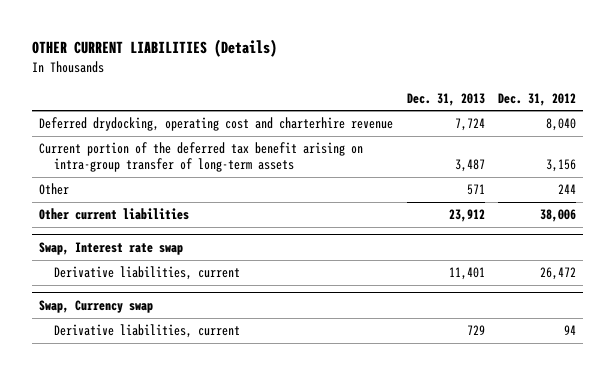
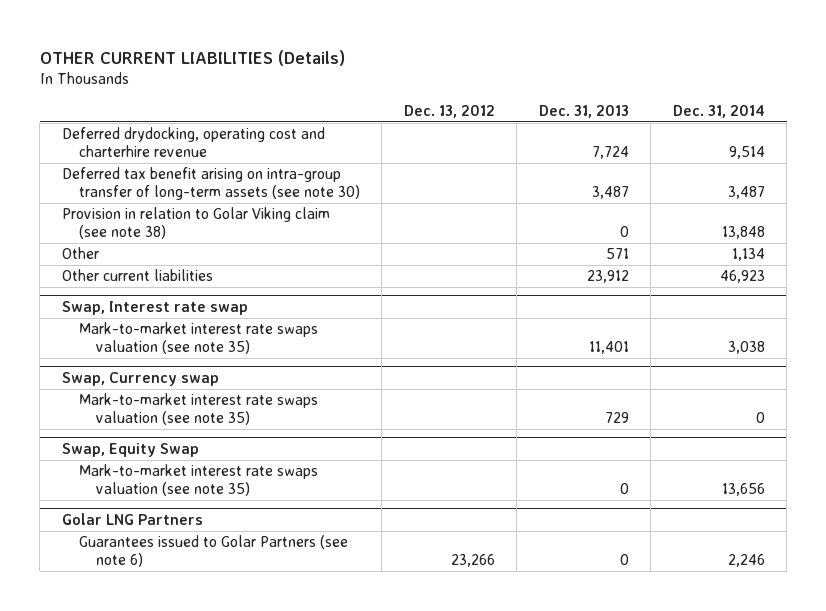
[498,92,577,106] Dec. 31, 2012 -> none
none -> [403,104,495,118] Dec. 13, 2012
none -> [672,104,765,118] Dec. 31, 2014
[38,142,363,173] Current portion of the deferred tax benefit arising on intra-group transfer of long-term assets -> [61,167,360,201] Deferred tax benefit arising on intra-group transfer of long-term assets (see note 30)
none -> [61,207,330,240] Provision in relation to Golar Viking claim (see note 38)
[54,266,241,281] Derivative liabilities, current -> [78,322,318,355] Mark-to-market interest rate swaps valuation (see note 35)
[54,324,241,339] Derivative liabilities, current -> [78,393,318,426] Mark-to-market interest rate swaps valuation (see note 35)
none -> [61,443,199,458] Swap, Equity Swap
none -> [78,464,318,497] Mark-to-market interest rate swaps valuation (see note 35)
none -> [61,513,203,526] Golar LNG Partners
none -> [78,535,348,568] Guarantees issued to Golar Partners (see note 6)

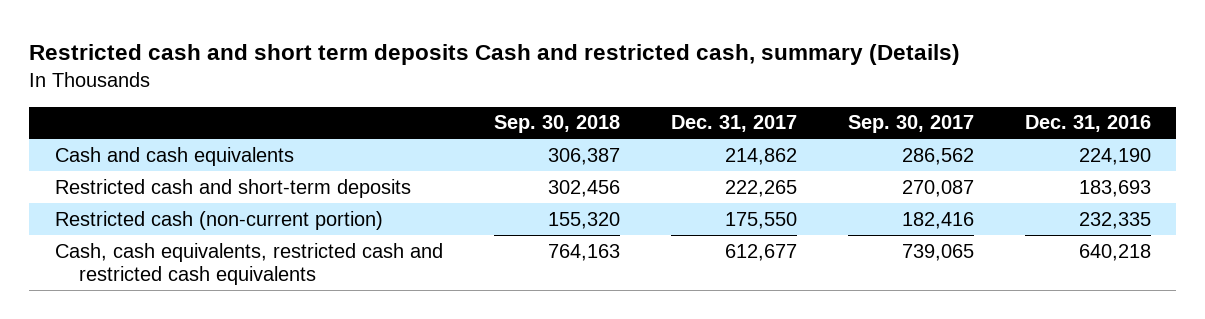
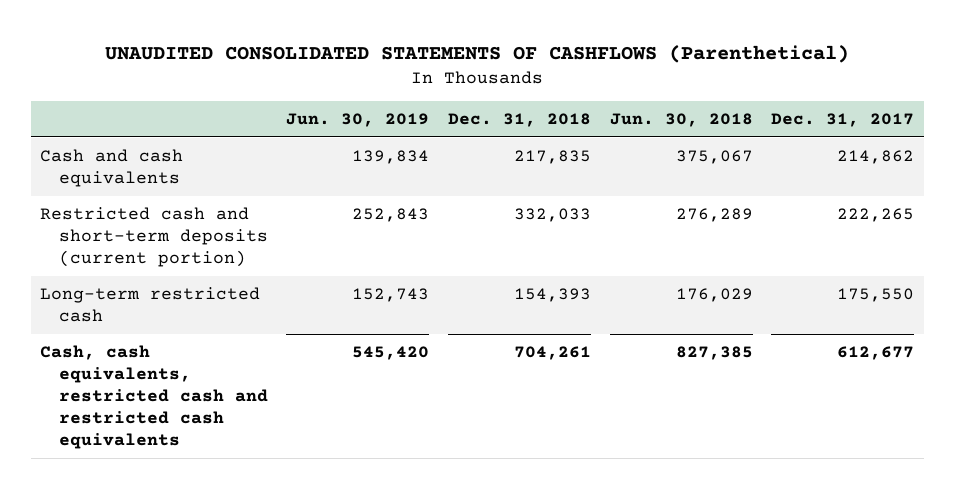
[29,44,961,66] Restricted cash and short term deposits Cash and restricted cash, summary (Details) -> [105,44,850,63] UNAUDITED CONSOLIDATED STATEMENTS OF CASHFLOWS (Parenthetical)
[493,115,620,134] Sep. 30, 2018 -> none
[847,115,974,134] Sep. 30, 2017 -> none
[1024,115,1151,133] Dec. 31, 2016 -> none
none -> [286,113,430,128] Jun. 30, 2019
none -> [448,113,592,128] Dec. 31, 2018
none -> [609,113,753,128] Jun. 30, 2018
[54,178,411,198] Restricted cash and short-term deposits -> [40,207,268,268] Restricted cash and short-term deposits (current portion)
[54,210,383,230] Restricted cash (non-current portion) -> [40,287,261,323] Long-term restricted cash

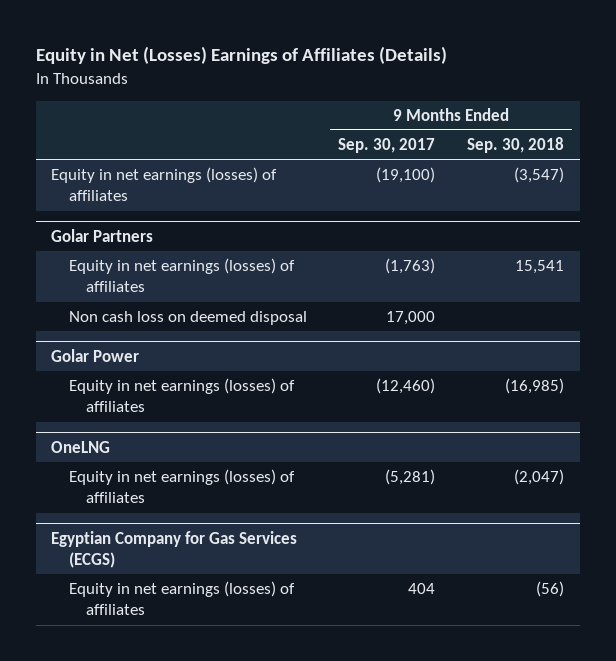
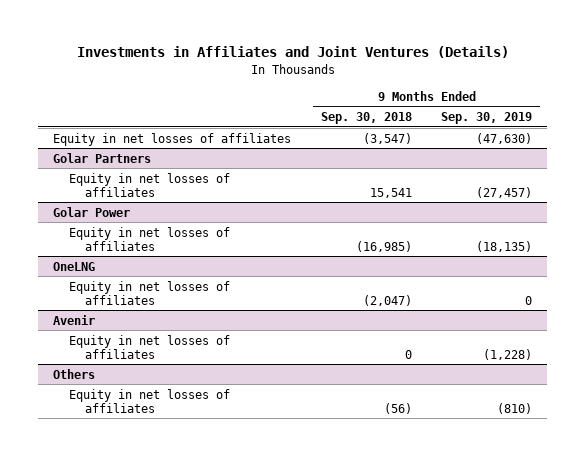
[35,46,447,65] Equity in Net (Losses) Earnings of Affiliates (Details) -> [76,46,509,59] Investments in Affiliates and Joint Ventures (Details)
[338,138,436,154] Sep. 30, 2017 -> none
none -> [441,112,533,125] Sep. 30, 2019
[51,167,278,202] Equity in net earnings (losses) of affiliates -> [53,132,292,146] Equity in net losses of affiliates
[68,311,307,326] Non cash loss on deemed disposal -> none
[68,258,295,293] Equity in net earnings (losses) of affiliates -> [69,172,231,197] Equity in net losses of affiliates
[68,378,295,413] Equity in net earnings (losses) of affiliates -> [69,226,231,251] Equity in net losses of affiliates
[51,530,298,568] Egyptian Company for Gas Services (ECGS) -> none
[68,469,295,504] Equity in net earnings (losses) of affiliates -> [69,280,231,305] Equity in net losses of affiliates
none -> [53,314,96,325] Avenir
[68,581,295,616] Equity in net earnings (losses) of affiliates -> [69,334,231,359] Equity in net losses of affiliates
[536,581,565,598] (56) -> [404,349,412,359] 0
none -> [53,368,96,379] Others
none -> [69,388,231,413] Equity in net losses of affiliates

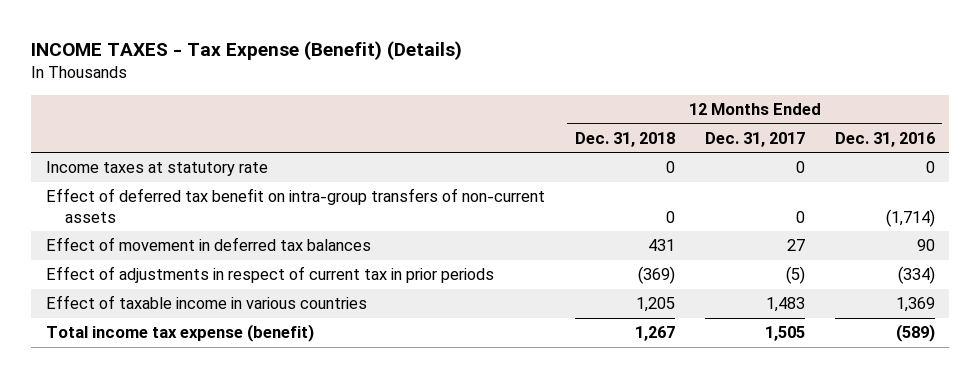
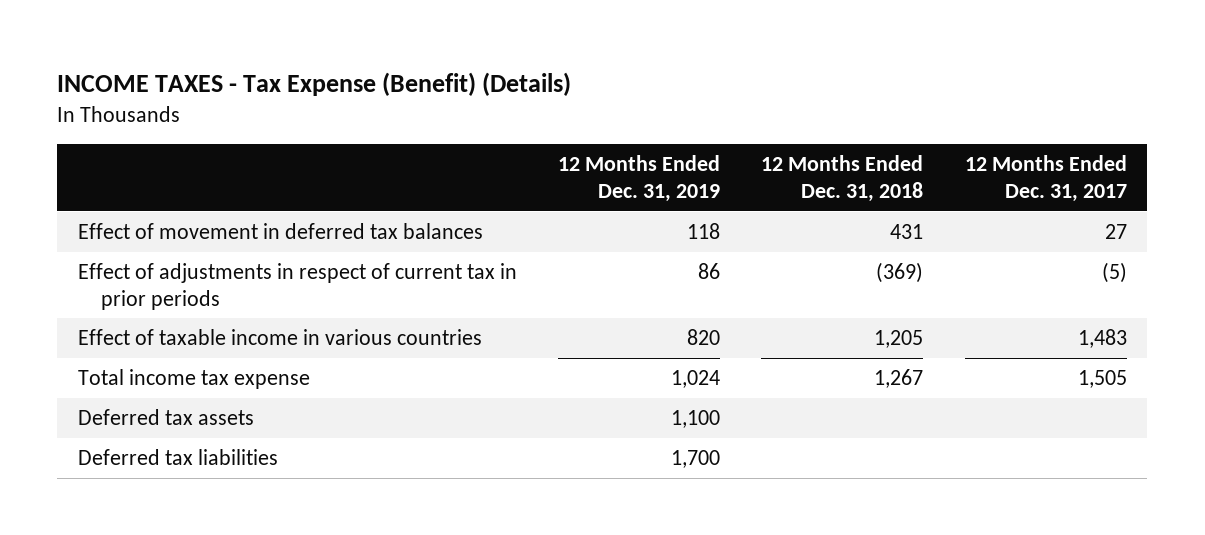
[834,131,935,147] Dec. 31, 2016 -> none
none -> [558,155,721,203] 12 Months Ended Dec. 31, 2019
[45,161,268,177] Income taxes at statutory rate -> none
[45,188,545,223] Effect of deferred tax benefit on intra-group transfers of non-current assets -> none
[45,324,314,343] Total income tax expense (benefit) -> [78,368,311,389] Total income tax expense
none -> [78,408,255,425] Deferred tax assets
none -> [78,448,279,465] Deferred tax liabilities

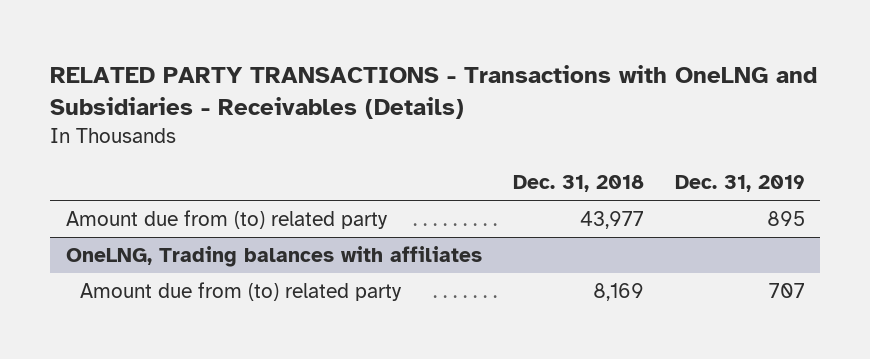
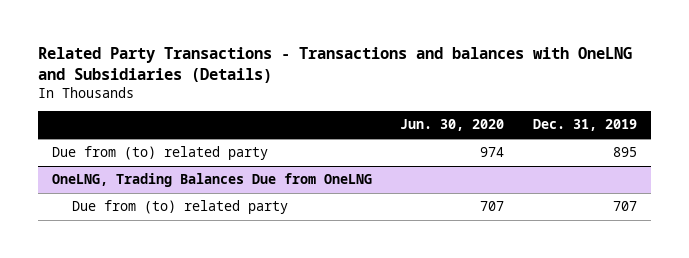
[50,64,818,120] RELATED PARTY TRANSACTIONS - Transactions with OneLNG and Subsidiaries - Receivables (Details) -> [37,46,632,83] Related Party Transactions - Transactions and balances with OneLNG and Subsidiaries (Details)
[512,175,644,193] Dec. 31, 2018 -> none
none -> [400,119,505,132] Jun. 30, 2020
[65,246,482,268] OneLNG, Trading balances with affiliates -> none
[65,210,388,230] Amount due from (to) related party -> [52,146,269,161] Due from (to) related party
none -> [52,173,373,188] OneLNG, Trading Balances Due from OneLNG
[80,282,403,302] Amount due from (to) related party -> [71,200,288,215] Due from (to) related party

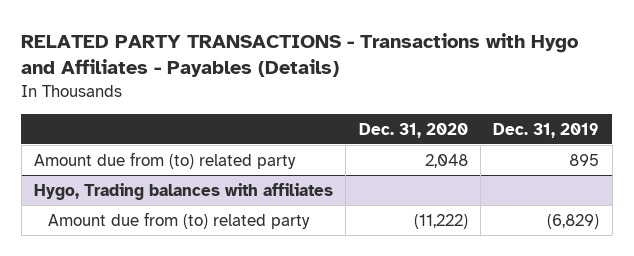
[37,46,632,83] Related Party Transactions - Transactions and balances with OneLNG and Subsidiaries (Details) -> [21,32,579,78] RELATED PARTY TRANSACTIONS - Transactions with Hygo and Affiliates - Payables (Details)
[400,119,505,132] Jun. 30, 2020 -> none
none -> [358,122,468,138] Dec. 31, 2020
[52,173,373,188] OneLNG, Trading Balances Due from OneLNG -> none
[52,146,269,161] Due from (to) related party -> [34,151,297,169] Amount due from (to) related party
none -> [34,182,334,200] Hygo, Trading balances with affiliates
[71,200,288,215] Due from (to) related party -> [48,211,311,229] Amount due from (to) related party
[612,201,637,212] 707 -> [547,213,600,229] (6,829)

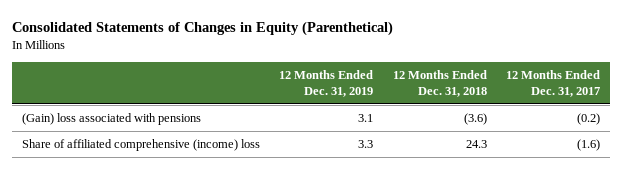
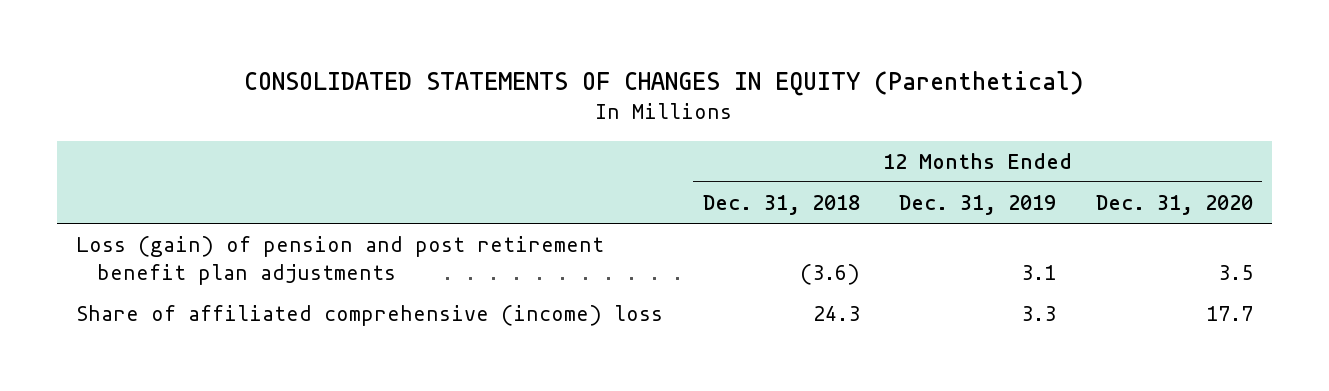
[12,20,394,36] Consolidated Statements of Changes in Equity (Parenthetical) -> [244,71,1084,97] CONSOLIDATED STATEMENTS OF CHANGES IN EQUITY (Parenthetical)
[506,69,601,97] 12 Months Ended Dec. 31, 2017 -> none
none -> [1095,194,1253,215] Dec. 31, 2020
[21,113,201,126] (Gain) loss associated with pensions -> [76,236,605,285] Loss (gain) of pension and post retirement benefit plan adjustments

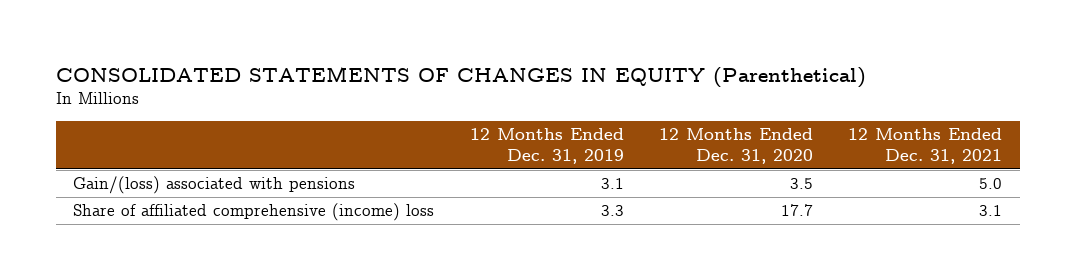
[702,194,860,215] Dec. 31, 2018 -> none
none -> [848,128,1003,165] 12 Months Ended Dec. 31, 2021
[76,236,605,285] Loss (gain) of pension and post retirement benefit plan adjustments -> [73,176,356,195] Gain/(loss) associated with pensions

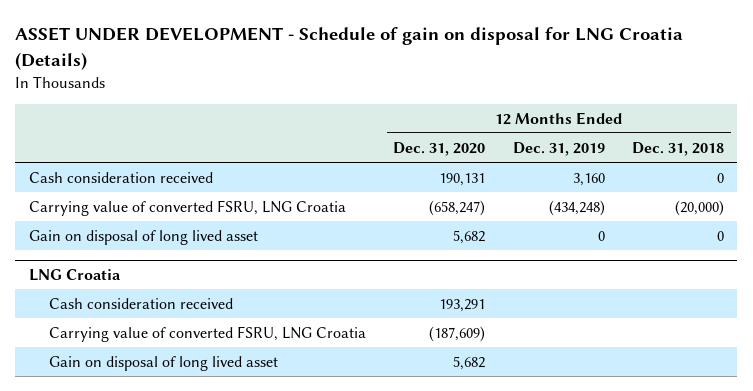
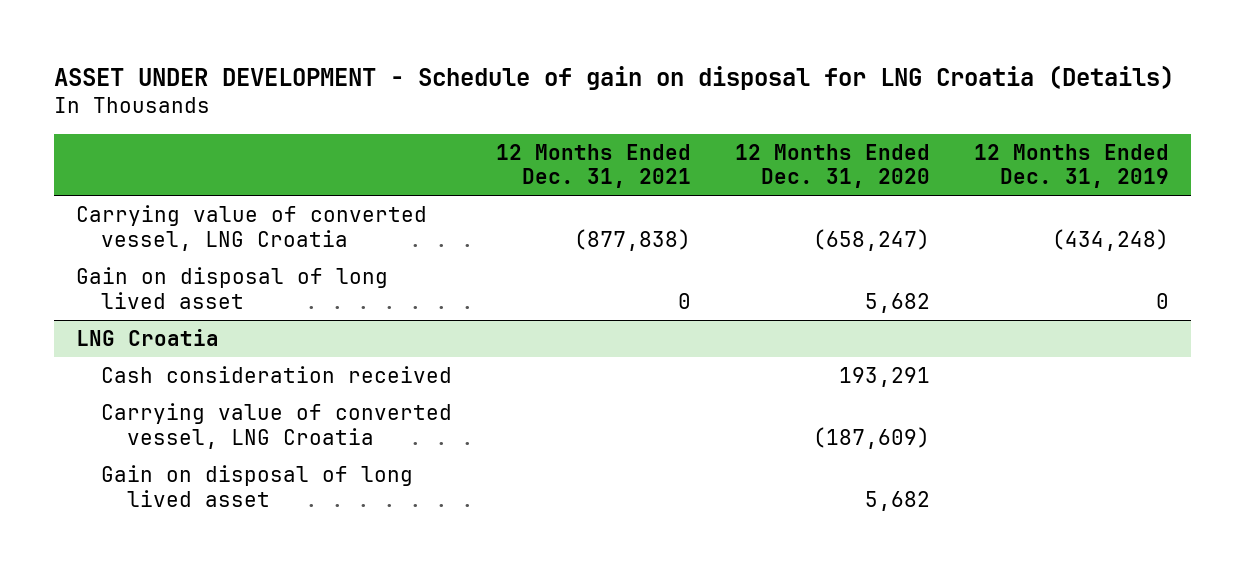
[631,141,724,156] Dec. 31, 2018 -> none
none -> [496,143,692,189] 12 Months Ended Dec. 31, 2021
[28,171,213,183] Cash consideration received -> none
[28,199,346,216] Carrying value of converted FSRU, LNG Croatia -> [75,205,427,251] Carrying value of converted vessel, LNG Croatia
[49,325,367,342] Carrying value of converted FSRU, LNG Croatia -> [101,403,453,449] Carrying value of converted vessel, LNG Croatia

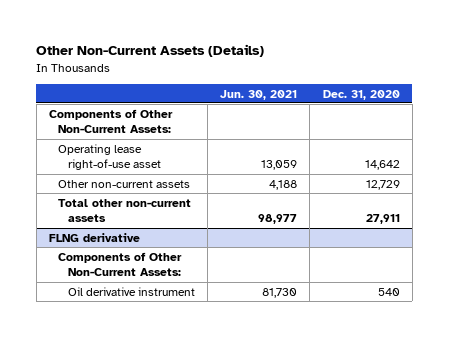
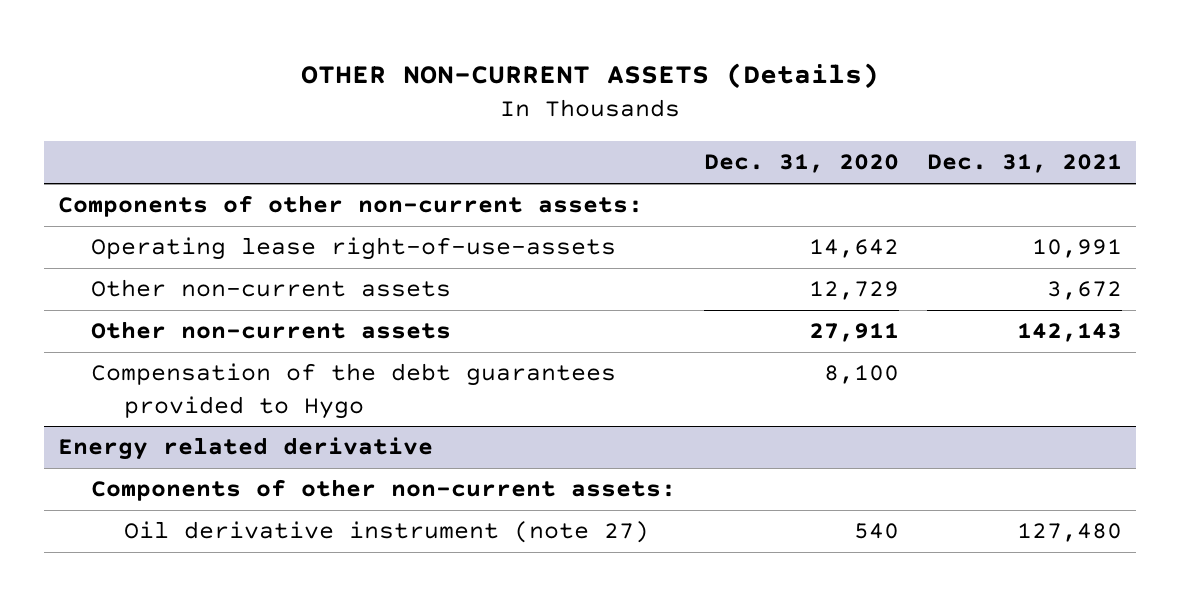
[36,44,265,58] Other Non-Current Assets (Details) -> [301,62,880,89] OTHER NON-CURRENT ASSETS (Details)
[220,89,298,100] Jun. 30, 2021 -> none
none -> [926,154,1122,174] Dec. 31, 2021
[48,108,173,134] Components of Other Non-Current Assets: -> [58,195,644,218] Components of other non-current assets:
[58,143,161,171] Operating lease right-of-use asset -> [90,237,616,261] Operating lease right-of-use-assets
[58,198,192,223] Total other non-current assets -> [90,321,451,340] Other non-current assets
none -> [90,363,616,419] Compensation of the debt guarantees provided to Hygo
[48,232,140,242] FLNG derivative -> [58,437,434,461] Energy related derivative
[58,251,183,277] Components of Other Non-Current Assets: -> [90,479,676,502] Components of other non-current assets:
[67,286,195,296] Oil derivative instrument -> [123,521,649,544] Oil derivative instrument (note 27)

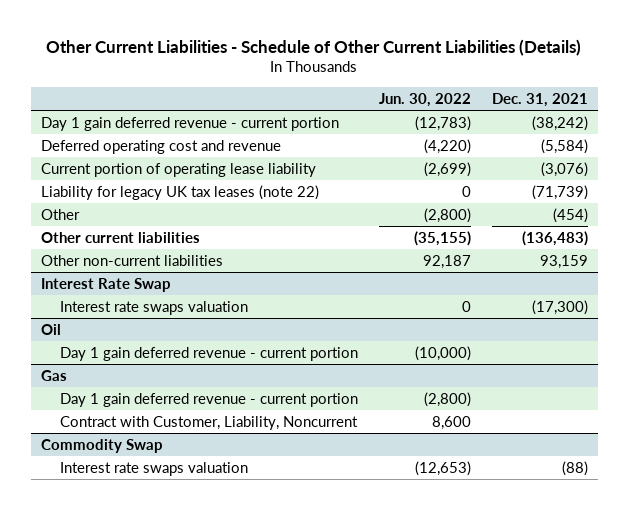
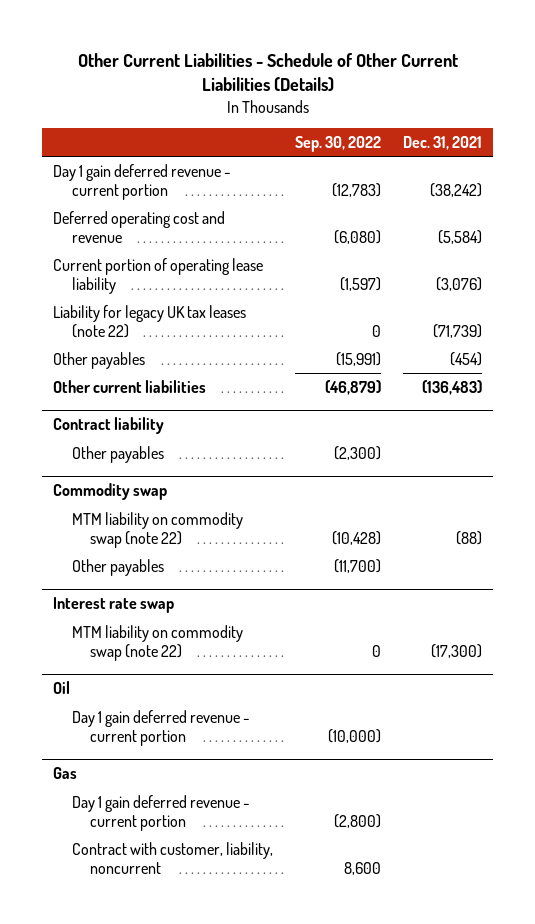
[378,92,471,107] Jun. 30, 2022 -> none
none -> [294,136,381,153] Sep. 30, 2022
[41,208,81,220] Other -> [53,351,146,369] Other payables
[41,254,224,266] Other non-current liabilities -> none
none -> [53,417,165,435] Contract liability
none -> [71,445,164,463] Other payables
none -> [53,483,168,501] Commodity swap
none -> [71,511,243,548] MTM liability on commodity swap (note 22)
none -> [71,558,164,576] Other payables
[41,277,172,292] Interest Rate Swap -> [53,597,175,614] Interest rate swap
[59,300,248,315] Interest rate swaps valuation -> [71,624,243,661] MTM liability on commodity swap (note 22)
[41,438,164,453] Commodity Swap -> none
[59,461,248,476] Interest rate swaps valuation -> none
[59,415,358,430] Contract with Customer, Liability, Noncurrent -> [71,841,273,874] Contract with customer, liability, noncurrent

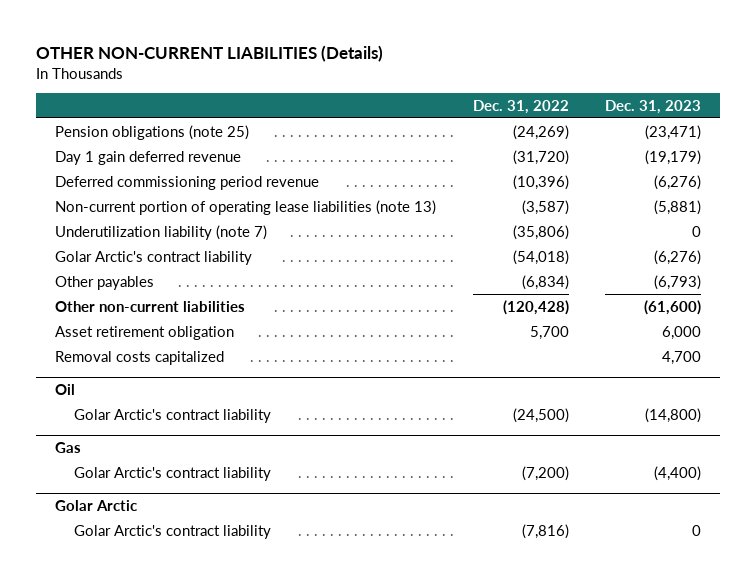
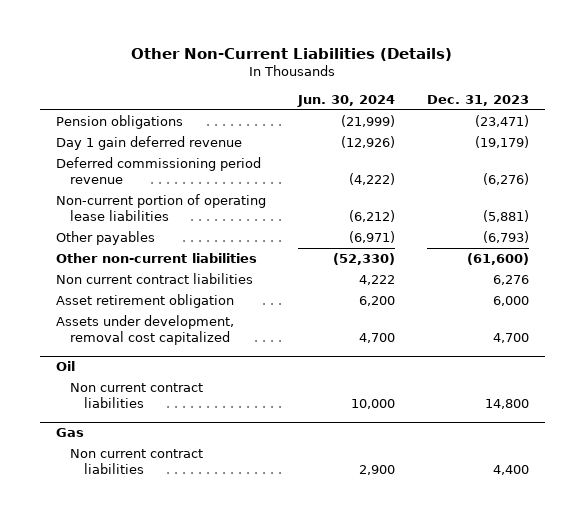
[36,44,384,62] OTHER NON-CURRENT LIABILITIES (Details) -> [131,48,453,62] Other Non-Current Liabilities (Details)
[472,99,569,114] Dec. 31, 2022 -> none
none -> [296,94,395,107] Jun. 30, 2024
[54,124,249,140] Pension obligations (note 25) -> [55,114,183,129] Pension obligations
[54,224,267,240] Underutilization liability (note 7) -> none
[54,250,252,265] Golar Arctic's contract liability -> none
[54,199,436,215] Non-current portion of operating lease liabilities (note 13) -> [55,193,266,222] Non-current portion of operating lease liabilities
none -> [55,272,253,284] Non current contract liabilities
[54,350,224,365] Removal costs capitalized -> [55,314,234,346] Assets under development, removal cost capitalized
[73,408,271,423] Golar Arctic's contract liability -> none
none -> [69,382,203,409] Non current contract liabilities
[73,466,271,481] Golar Arctic's contract liability -> none
[54,500,137,512] Golar Arctic -> none
[73,524,271,539] Golar Arctic's contract liability -> none
none -> [69,448,203,475] Non current contract liabilities

